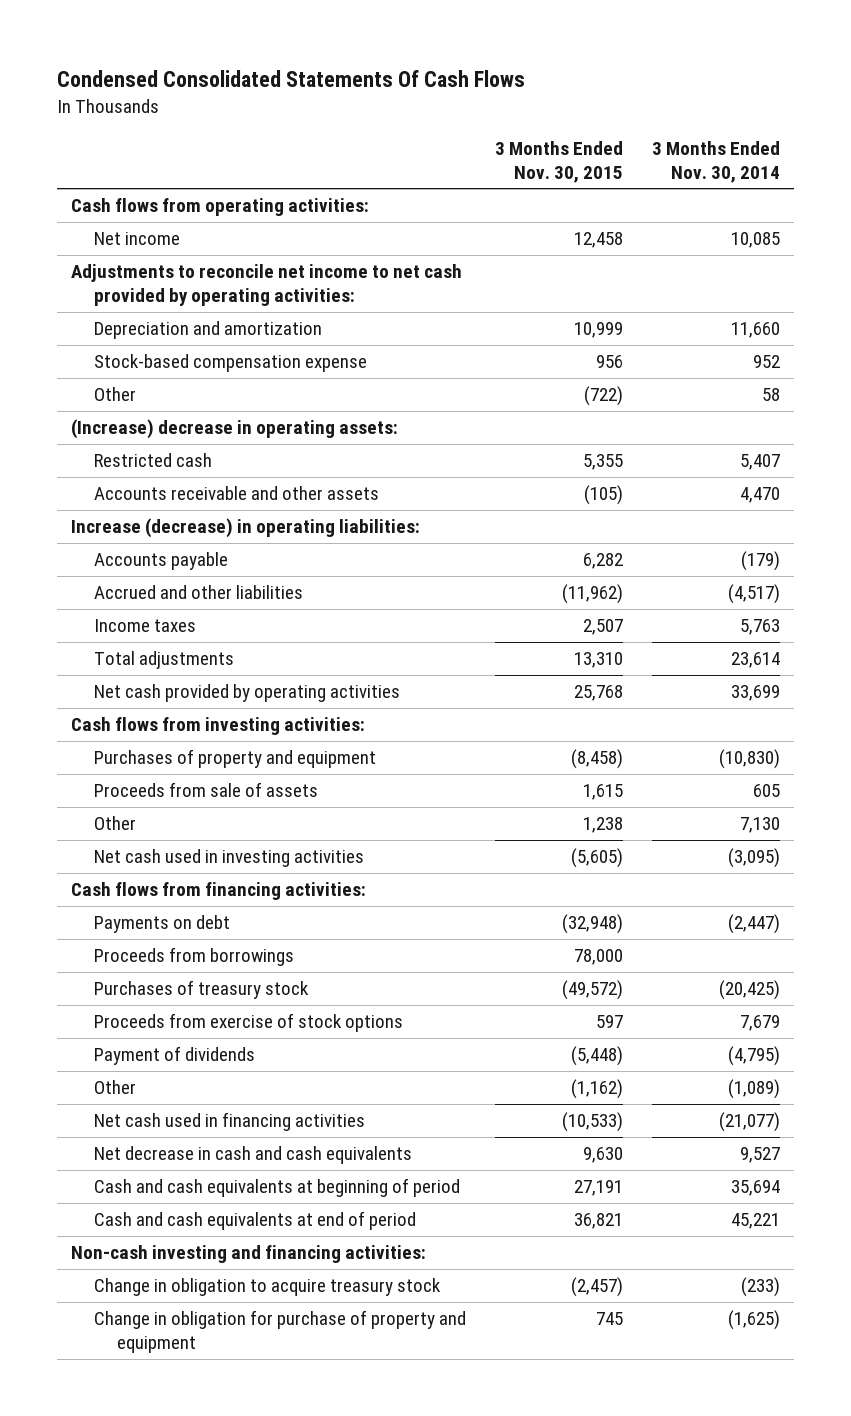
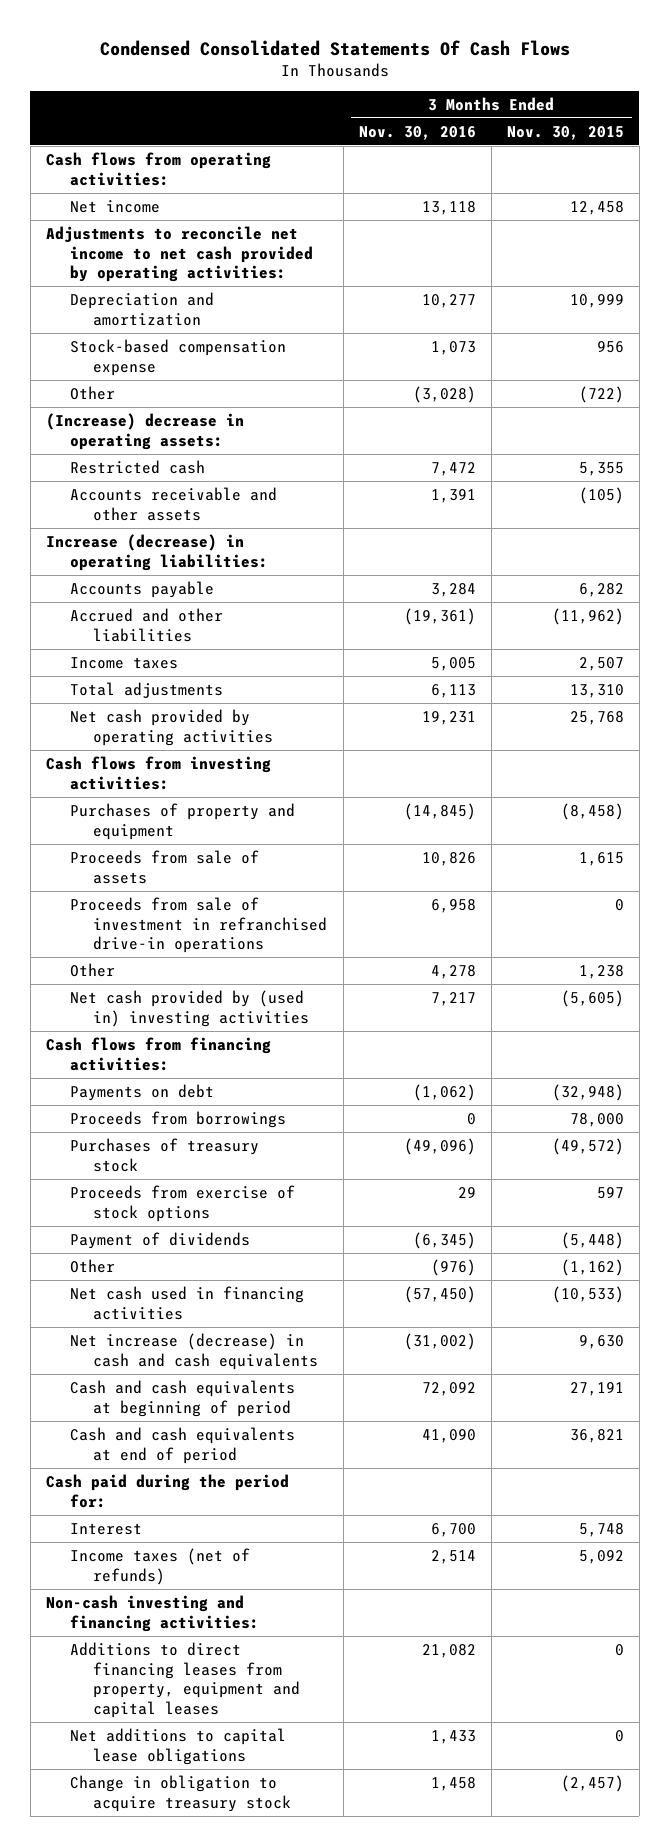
[651,140,780,183] 3 Months Ended Nov. 30, 2014 -> none
none -> [358,125,476,140] Nov. 30, 2016
none -> [69,896,328,954] Proceeds from sale of investment in refranchised drive-in operations
[94,849,365,868] Net cash used in investing activities -> [69,989,310,1027] Net cash provided by (used in) investing activities
[94,1146,413,1165] Net decrease in cash and cash equivalents -> [69,1332,319,1370] Net increase (decrease) in cash and cash equivalents
none -> [46,1473,290,1508] Cash paid during the period for:
none -> [69,1522,142,1535] Interest
none -> [69,1547,250,1585] Income taxes (net of refunds)
none -> [69,1641,301,1719] Additions to direct financing leases from property, equipment and capital leases
none -> [69,1727,286,1765] Net additions to capital lease obligations
[94,1310,467,1354] Change in obligation for purchase of property and equipment -> none

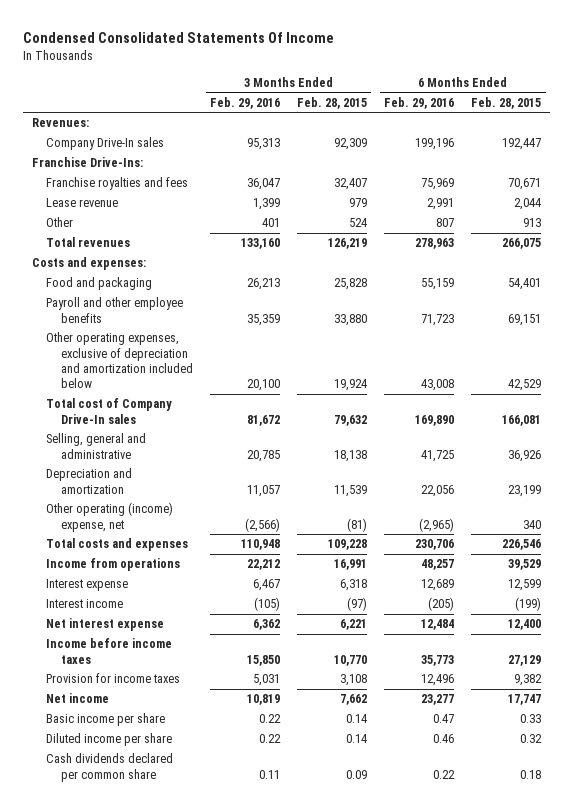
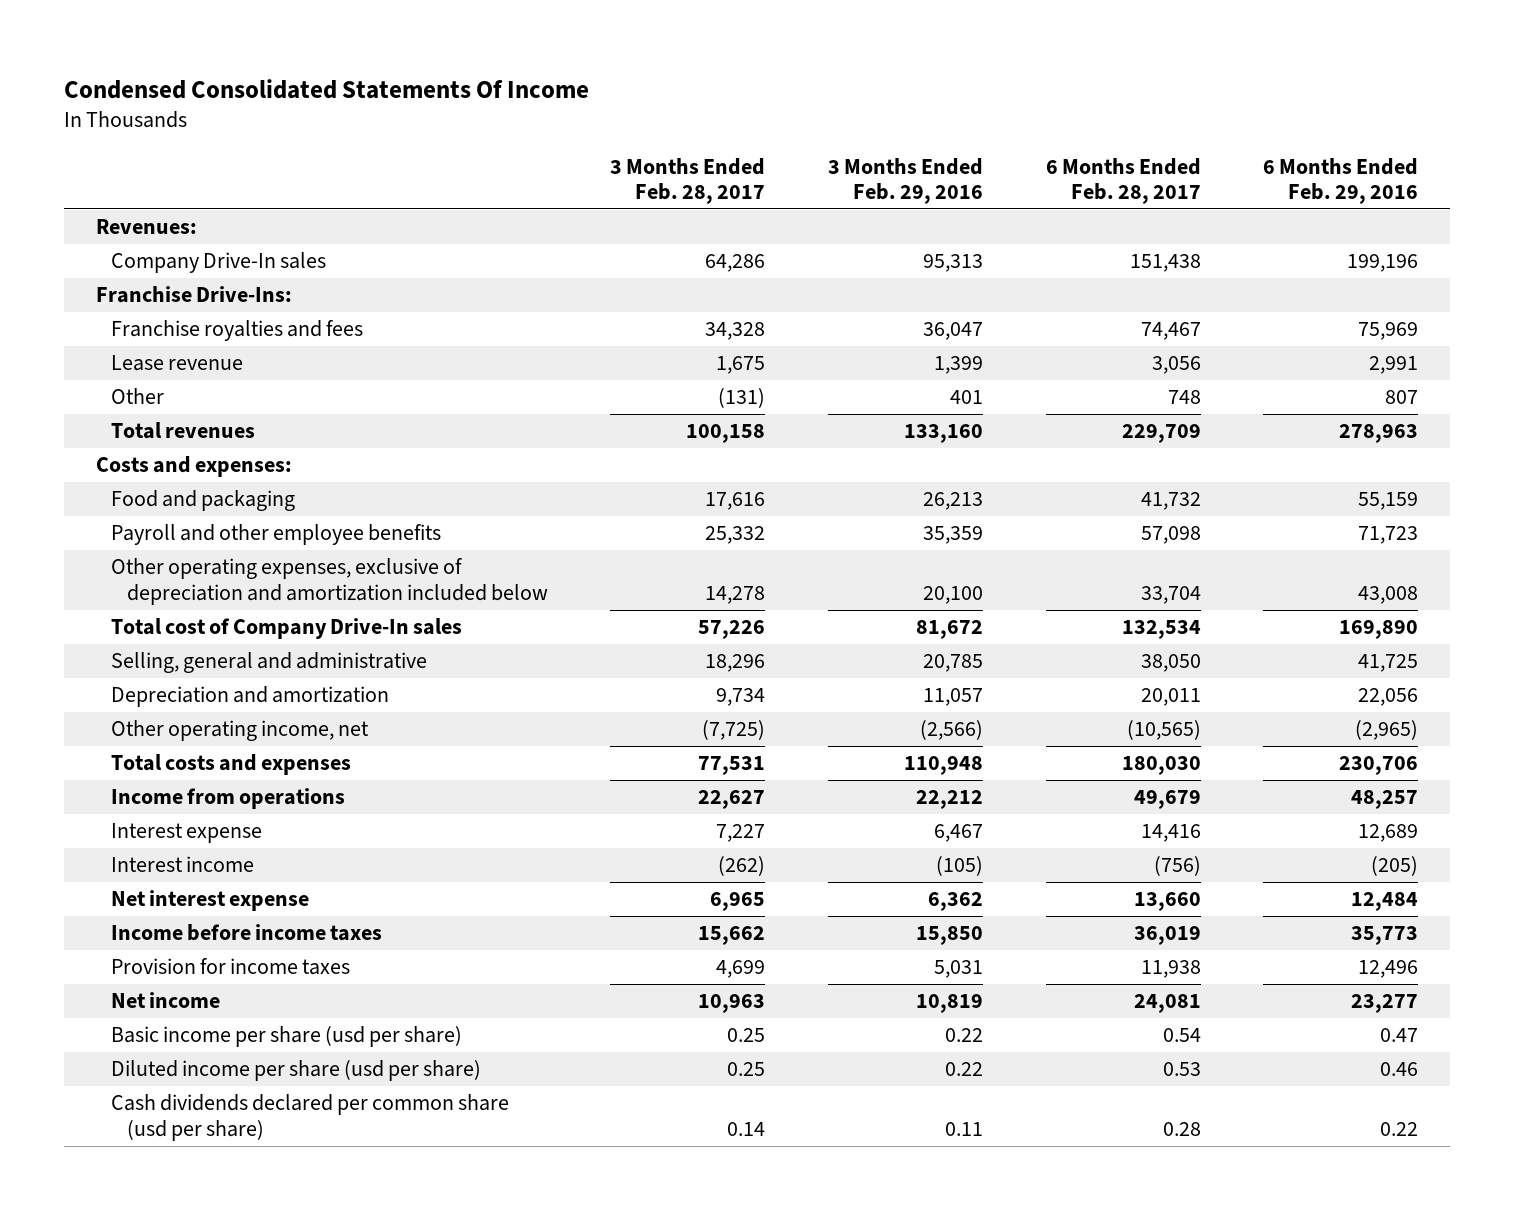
[297,96,368,109] Feb. 28, 2015 -> none
[471,96,542,109] Feb. 28, 2015 -> none
none -> [610,157,766,205] 3 Months Ended Feb. 28, 2017
none -> [1045,157,1201,205] 6 Months Ended Feb. 28, 2017
[46,502,174,532] Other operating (income) expense, net -> [111,720,370,742] Other operating income, net
[46,713,166,727] Basic income per share -> [111,1026,463,1048] Basic income per share (usd per share)
[46,733,173,747] Diluted income per share -> [111,1060,482,1082] Diluted income per share (usd per share)
[46,753,174,782] Cash dividends declared per common share -> [111,1094,510,1141] Cash dividends declared per common share (usd per share)

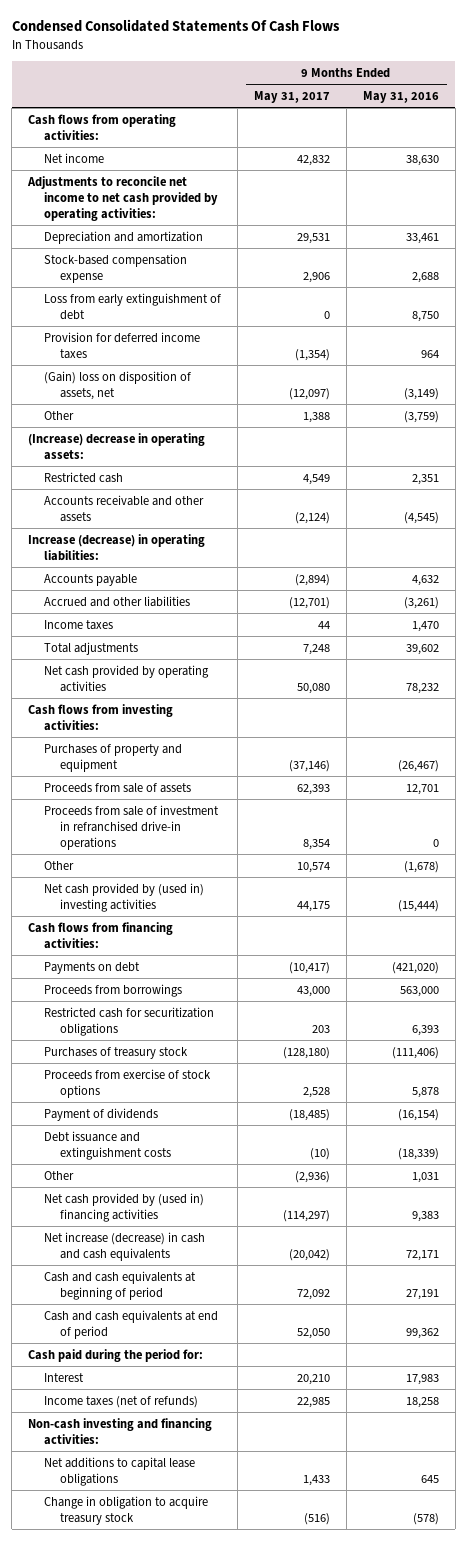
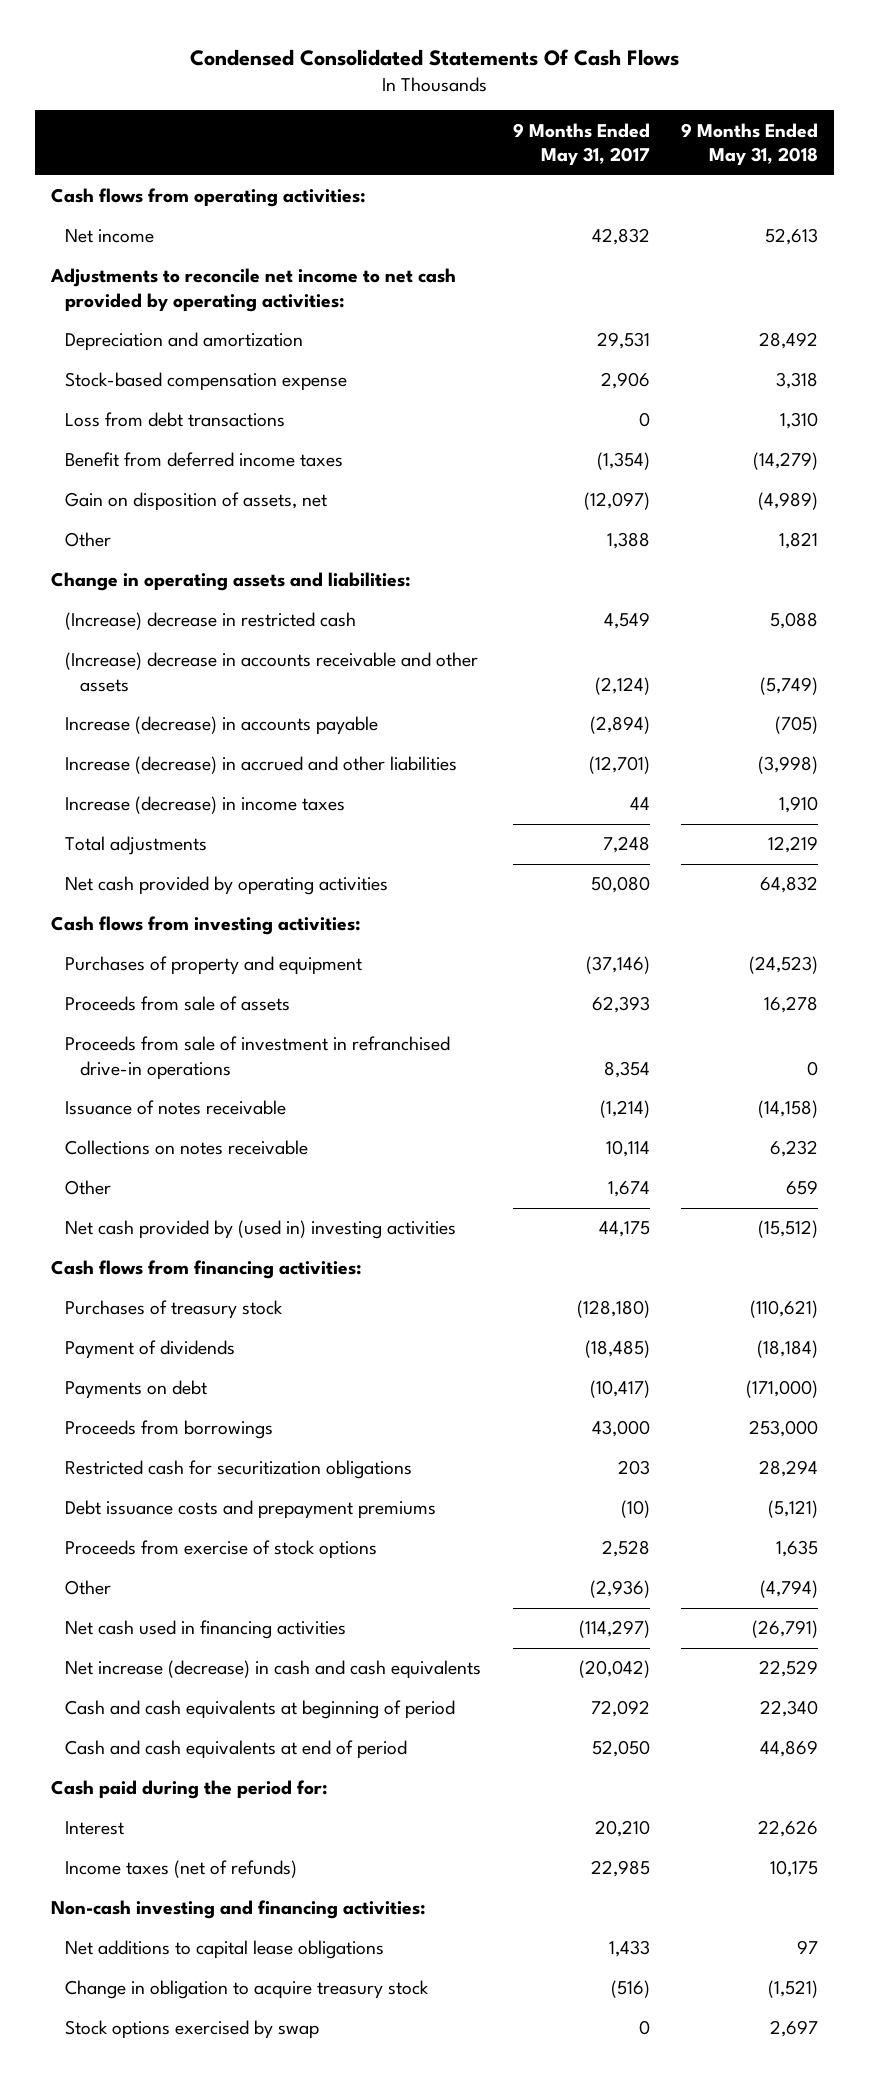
[362,91,439,104] May 31, 2016 -> none
none -> [681,122,819,167] 9 Months Ended May 31, 2018
[44,292,222,320] Loss from early extinguishment of debt -> [65,412,286,428] Loss from debt transactions
[44,331,201,359] Provision for deferred income taxes -> [65,452,344,468] Benefit from deferred income taxes
[44,370,192,400] (Gain) loss on disposition of assets, net -> [65,492,328,512] Gain on disposition of assets, net
[28,533,206,561] Increase (decrease) in operating liabilities: -> none
[28,432,206,460] (Increase) decrease in operating assets: -> [50,572,411,592] Change in operating assets and liabilities:
[44,471,124,483] Restricted cash -> [65,612,357,631] (Increase) decrease in restricted cash
[44,494,205,522] Accounts receivable and other assets -> [65,652,479,692] (Increase) decrease in accounts receivable and other assets
[44,573,138,586] Accounts payable -> [65,716,379,736] Increase (decrease) in accounts payable
[44,595,191,607] Accrued and other liabilities -> [65,756,458,775] Increase (decrease) in accrued and other liabilities
[44,619,114,630] Income taxes -> [65,796,346,815] Increase (decrease) in income taxes
none -> [65,1100,287,1116] Issuance of notes receivable
none -> [65,1140,309,1156] Collections on notes receivable
[297,861,331,873] 10,574 -> [607,1181,650,1198] 1,674
[44,1046,189,1059] Purchases of treasury stock -> [65,1300,284,1320] Purchases of treasury stock
[44,1107,159,1121] Payment of dividends -> [65,1340,236,1360] Payment of dividends
none -> [65,1500,437,1520] Debt issuance costs and prepayment premiums
[44,1130,172,1160] Debt issuance and extinguishment costs -> none
[44,1192,205,1222] Net cash provided by (used in) financing activities -> [65,1620,347,1640] Net cash used in financing activities
none -> [65,2020,320,2040] Stock options exercised by swap

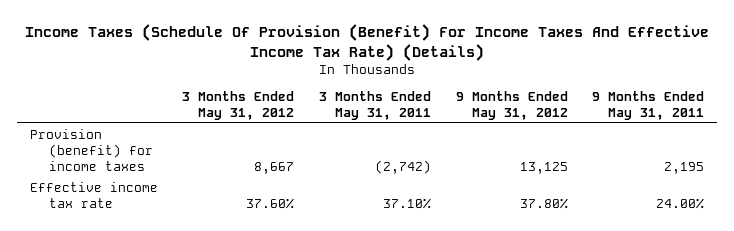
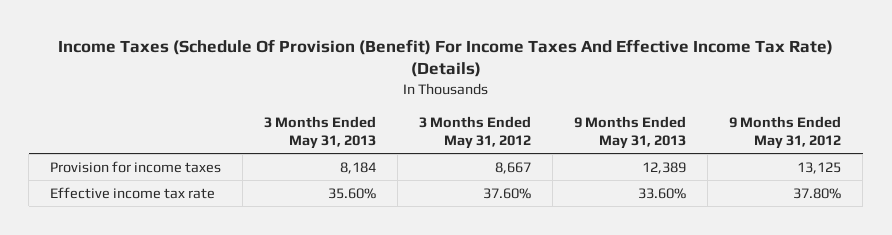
[318,90,431,121] 3 Months Ended May 31, 2011 -> none
[592,90,705,121] 9 Months Ended May 31, 2011 -> none
none -> [264,115,377,149] 3 Months Ended May 31, 2013
none -> [574,115,687,149] 9 Months Ended May 31, 2013
[29,128,154,172] Provision (benefit) for income taxes -> [50,160,222,173] Provision for income taxes

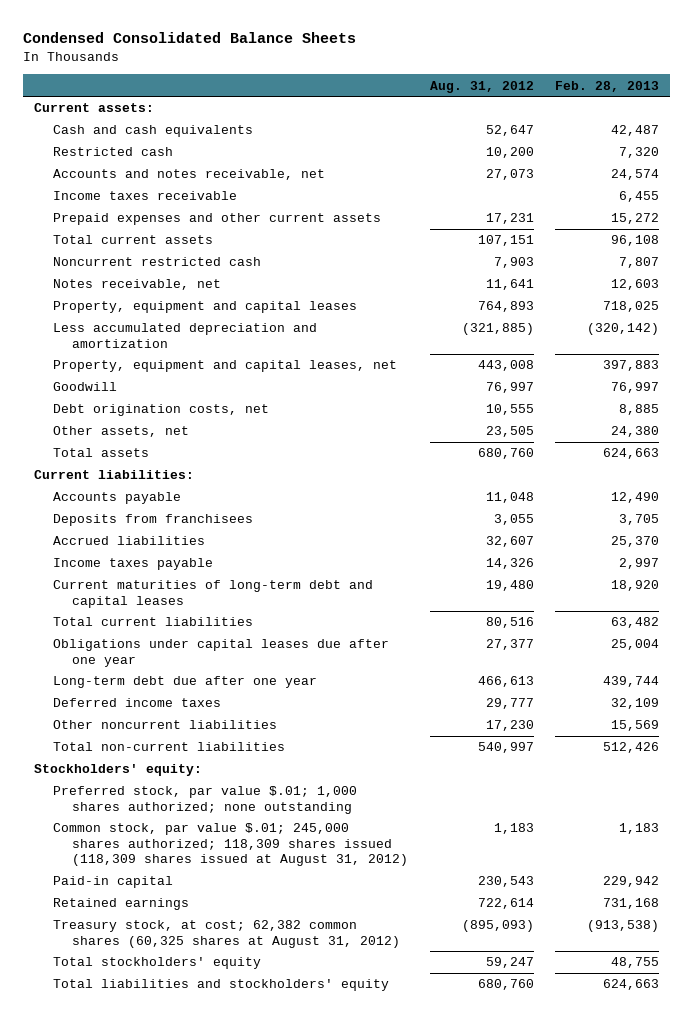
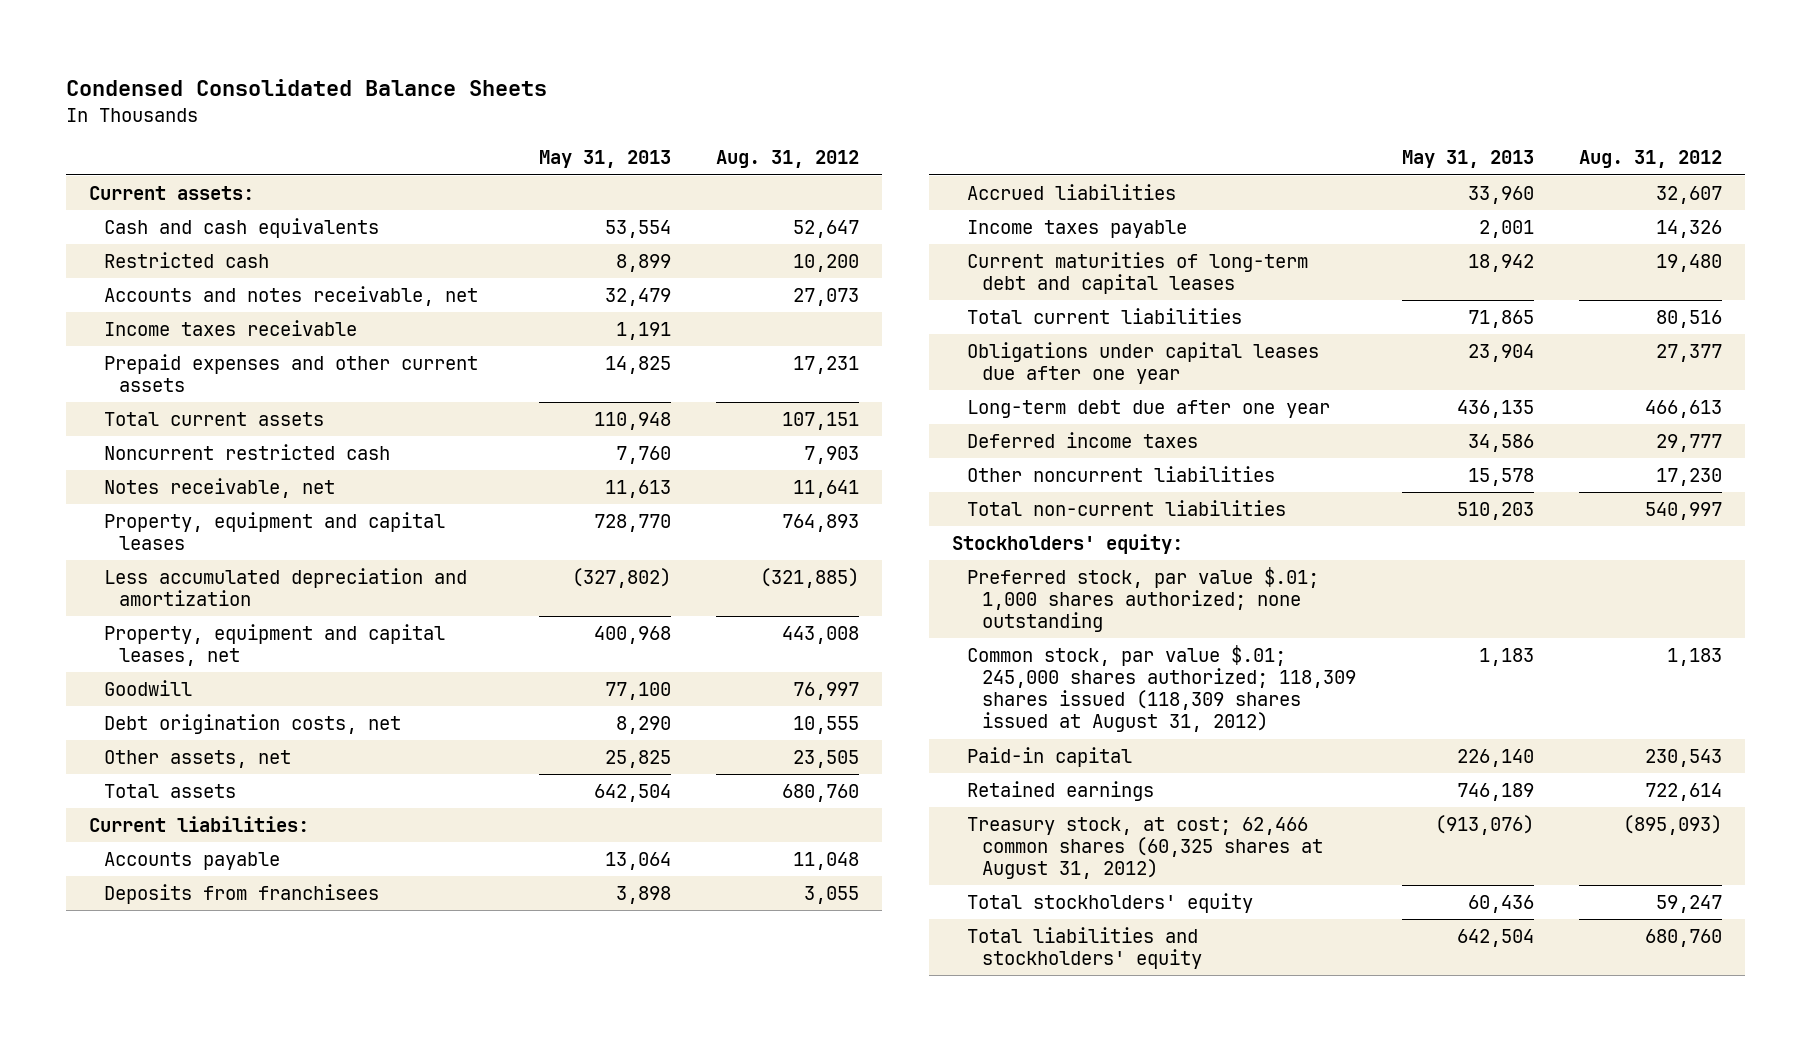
[555,80,660,92] Feb. 28, 2013 -> none
none -> [538,150,671,169] May 31, 2013
[52,920,401,948] Treasury stock, at cost; 62,382 common shares (60,325 shares at August 31, 2012) -> [967,816,1324,880] Treasury stock, at cost; 62,466 common shares (60,325 shares at August 31, 2012)

